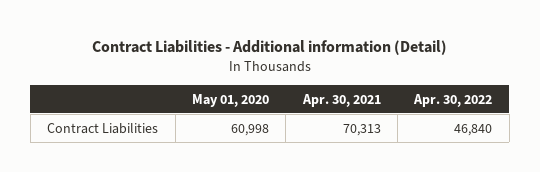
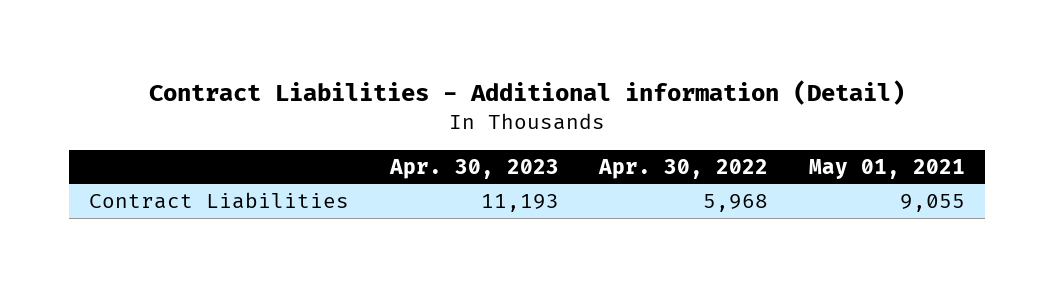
[191,93,269,107] May 01, 2020 -> none
[301,93,381,107] Apr. 30, 2021 -> none
none -> [388,158,559,179] Apr. 30, 2023
none -> [808,158,965,179] May 01, 2021
[454,123,493,136] 46,840 -> [703,194,769,213] 5,968

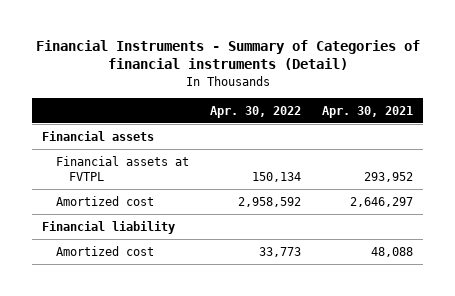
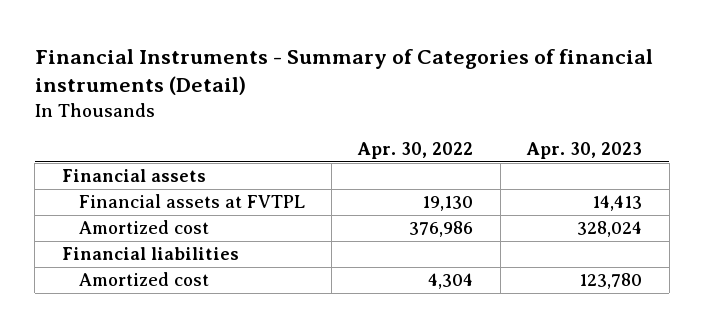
[321,105,413,118] Apr. 30, 2021 -> none
none -> [526,142,643,160] Apr. 30, 2023
[251,172,301,183] 150,134 -> [422,196,474,212] 19,130
[237,196,301,207] 2,958,592 -> [409,221,474,238] 376,986
[42,220,176,234] Financial liability -> [61,247,239,261] Financial liabilities
[258,246,301,257] 33,773 -> [428,273,474,290] 4,304

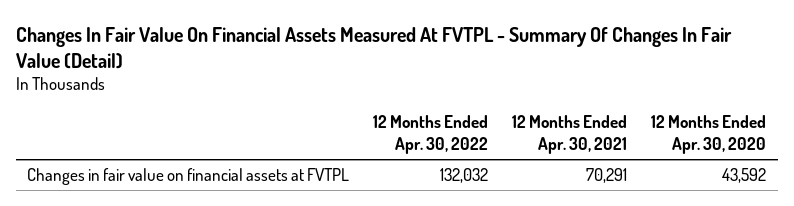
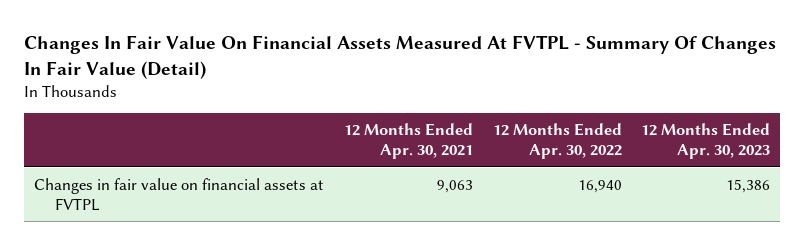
[651,115,767,155] 12 Months Ended Apr. 30, 2020 -> none
none -> [641,123,771,160] 12 Months Ended Apr. 30, 2023
[440,168,489,184] 132,032 -> [577,179,622,193] 16,940
[586,168,628,184] 70,291 -> [436,179,473,193] 9,063

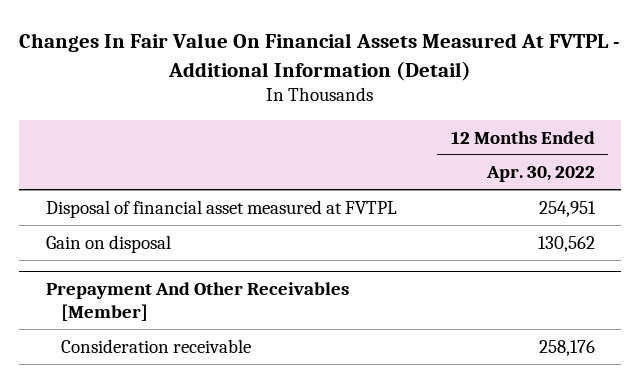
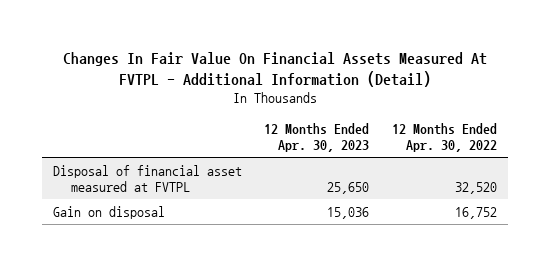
none -> [264,122,370,152] 12 Months Ended Apr. 30, 2023
[45,281,349,321] Prepayment And Other Receivables [Member] -> none
[61,338,252,353] Consideration receivable -> none
[538,200,596,217] 254,951 -> [454,181,497,194] 32,520
[537,235,595,252] 130,562 -> [454,206,497,219] 16,752

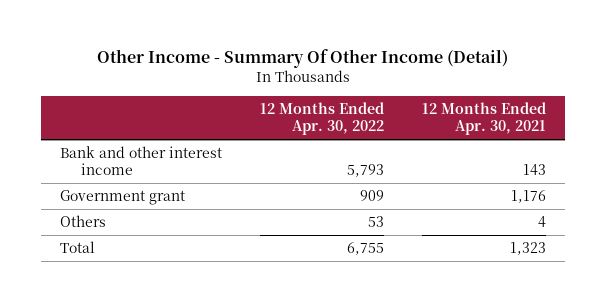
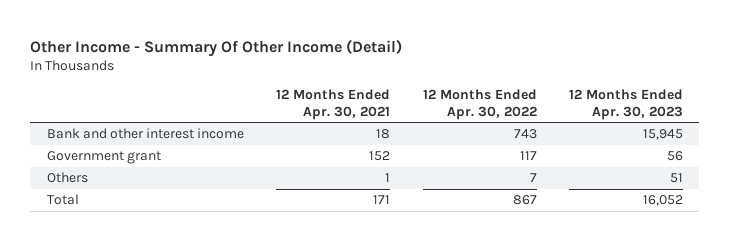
none -> [569,89,684,120] 12 Months Ended Apr. 30, 2023
[346,164,384,178] 5,793 -> [513,129,537,140] 743
[522,164,546,176] 143 -> [376,129,391,140] 18
[359,190,384,202] 909 -> [519,151,537,161] 117
[510,190,546,204] 1,176 -> [369,151,391,162] 152
[367,216,384,228] 53 -> [529,173,537,183] 7
[537,216,546,228] 4 -> [385,173,391,183] 1
[346,242,384,256] 6,755 -> [512,195,537,206] 867
[509,242,546,256] 1,323 -> [373,195,391,205] 171

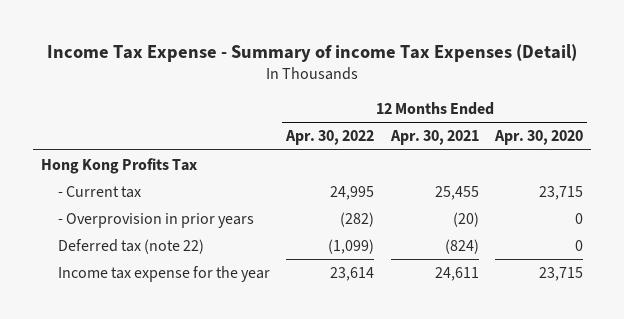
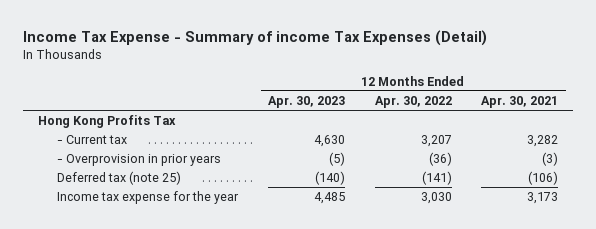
[494,130,584,146] Apr. 30, 2020 -> none
none -> [267,95,345,108] Apr. 30, 2023
[330,185,375,200] 24,995 -> [420,135,452,148] 3,207
[434,185,479,200] 25,455 -> [527,135,559,148] 3,282
[340,211,375,227] (282) -> [428,152,452,167] (36)
[452,211,479,227] (20) -> [542,152,559,167] (3)
[57,238,204,254] Deferred tax (note 22) -> [57,171,182,186] Deferred tax (note 25)
[328,238,375,254] (1,099) -> [421,171,452,186] (141)
[444,238,479,254] (824) -> [528,171,559,186] (106)
[330,266,375,281] 23,614 -> [420,192,452,205] 3,030
[434,266,479,281] 24,611 -> [527,192,559,205] 3,173

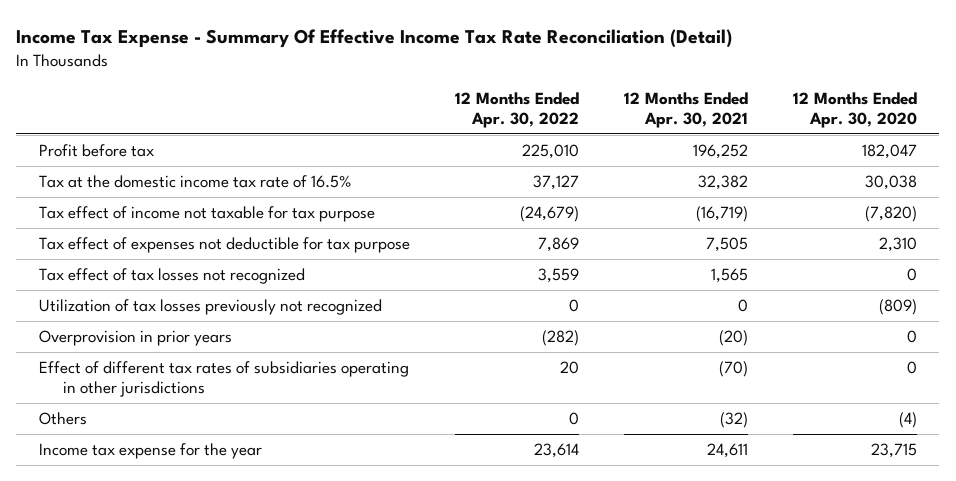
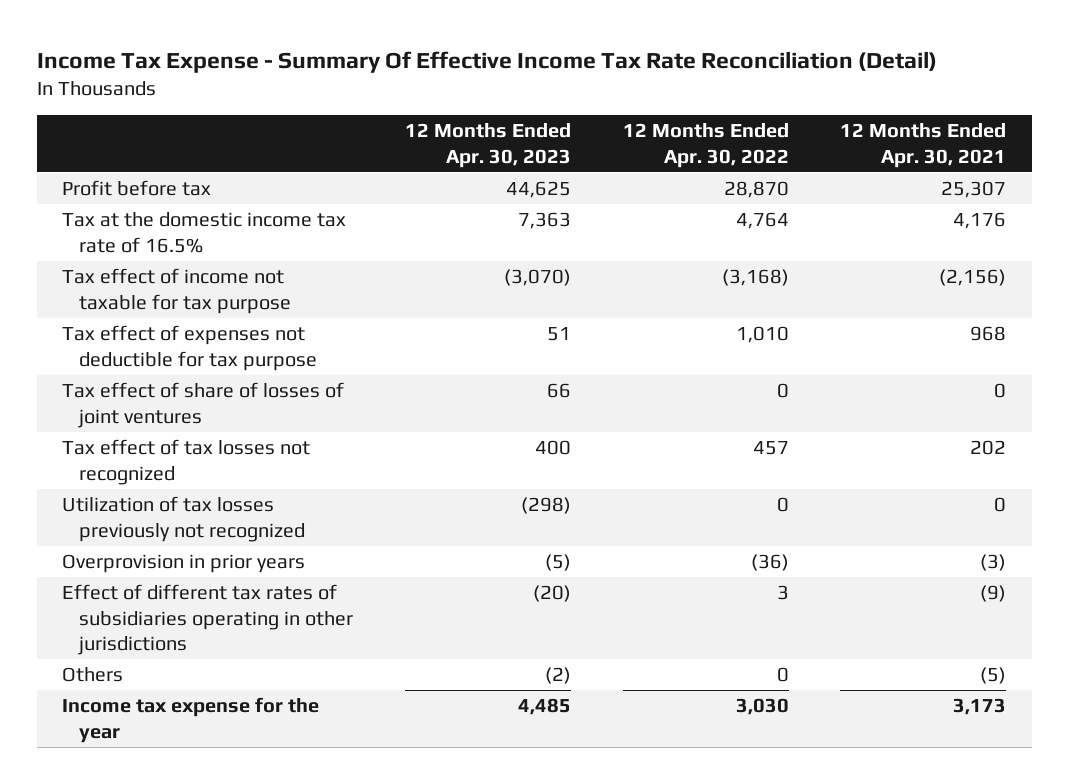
[792,92,917,129] 12 Months Ended Apr. 30, 2020 -> none
none -> [405,123,572,168] 12 Months Ended Apr. 30, 2023
[521,144,579,160] 225,010 -> [723,181,789,199] 28,870
[692,144,748,160] 196,252 -> [941,181,1007,199] 25,307
[532,175,579,191] 37,127 -> [735,212,789,230] 4,764
[697,175,748,191] 32,382 -> [953,212,1007,230] 4,176
[519,206,579,223] (24,679) -> [721,269,789,287] (3,168)
[695,206,748,223] (16,719) -> [939,269,1007,287] (2,156)
[537,237,579,253] 7,869 -> [735,326,789,344] 1,010
[705,237,748,253] 7,505 -> [970,326,1007,342] 968
none -> [62,382,345,428] Tax effect of share of losses of joint ventures
[537,268,579,284] 3,559 -> [752,441,789,456] 457
[710,268,748,284] 1,565 -> [970,440,1007,456] 202
[541,330,579,347] (282) -> [750,554,789,572] (36)
[718,330,748,347] (20) -> [980,554,1007,572] (3)
[559,361,579,375] 20 -> [776,585,789,601] 3
[718,361,748,378] (70) -> [980,585,1007,603] (9)
[719,412,748,429] (32) -> [980,667,1007,685] (5)
[533,443,579,459] 23,614 -> [735,698,789,716] 3,030
[706,443,748,459] 24,611 -> [953,698,1007,716] 3,173

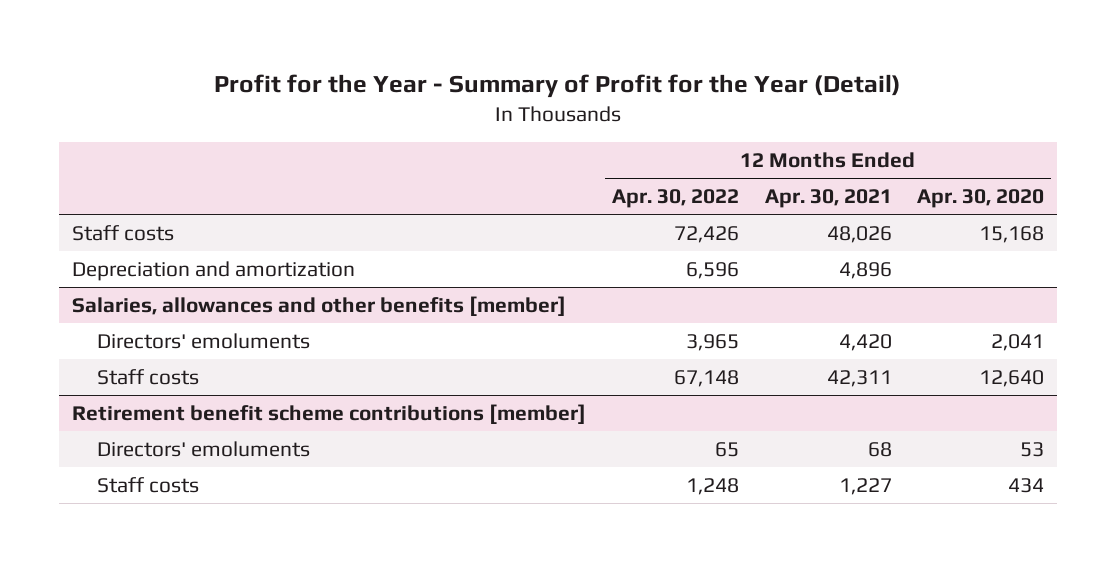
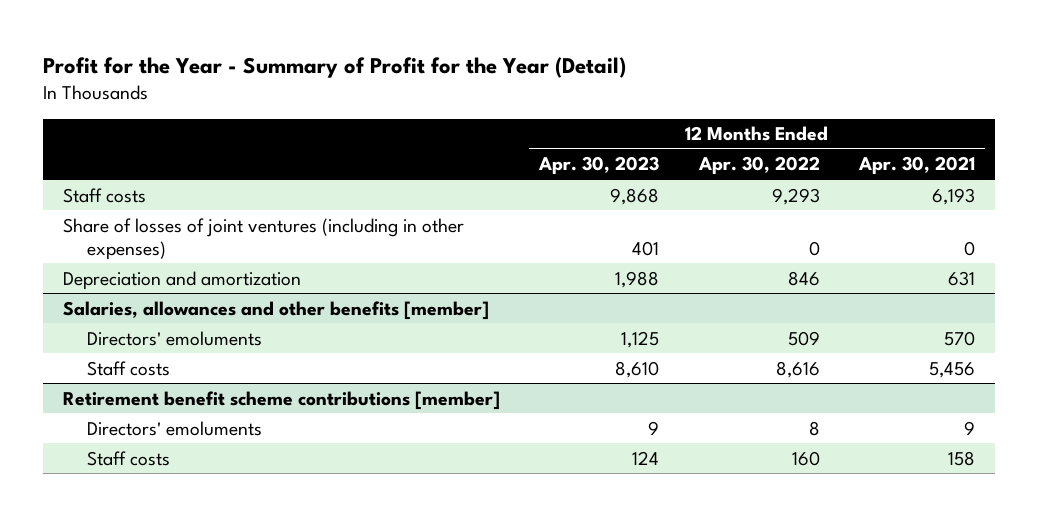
[917,189,1045,209] Apr. 30, 2020 -> none
none -> [538,156,660,176] Apr. 30, 2023
[673,226,739,244] 72,426 -> [771,187,820,205] 9,293
[826,226,892,244] 48,026 -> [932,187,976,205] 6,193
none -> [62,217,464,260] Share of losses of joint ventures (including in other expenses)
[685,262,739,280] 6,596 -> [787,270,820,286] 846
[838,262,892,280] 4,896 -> [948,270,976,286] 631
[685,334,739,352] 3,965 -> [787,330,820,346] 509
[838,334,892,352] 4,420 -> [944,330,976,346] 570
[673,370,739,388] 67,148 -> [775,360,820,378] 8,616
[826,370,892,388] 42,311 -> [929,361,976,378] 5,456
[714,442,739,458] 65 -> [808,420,820,436] 8
[867,442,892,458] 68 -> [964,420,976,435] 9
[685,478,739,496] 1,248 -> [791,450,820,466] 160
[838,478,892,496] 1,227 -> [948,450,976,466] 158

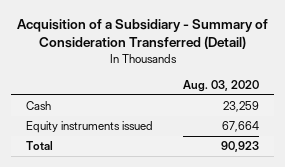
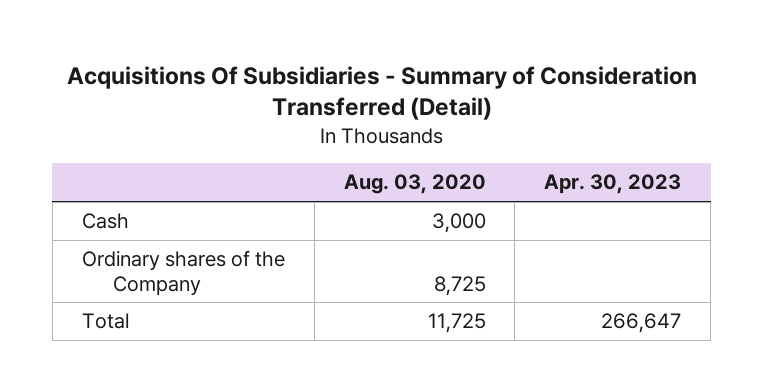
[16,18,268,49] Acquisition of a Subsidiary - Summary of Consideration Transferred (Detail) -> [66,65,697,121] Acquisitions Of Subsidiaries - Summary of Consideration Transferred (Detail)
none -> [544,174,682,195] Apr. 30, 2023
[26,121,154,134] Equity instruments issued -> none
[223,101,260,113] 23,259 -> [431,213,486,234] 3,000
none -> [81,250,285,296] Ordinary shares of the Company
[221,141,260,153] 90,923 -> [427,313,486,334] 11,725

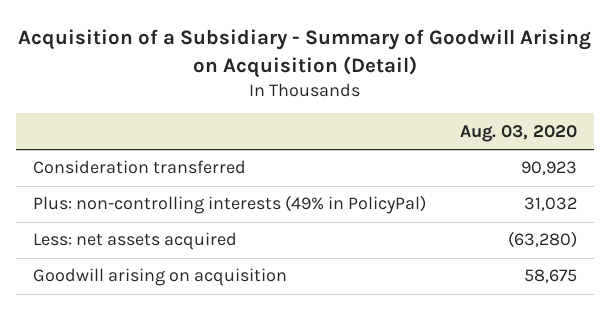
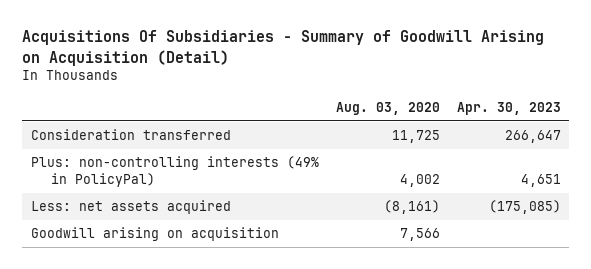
[18,28,592,78] Acquisition of a Subsidiary - Summary of Goodwill Arising on Acquisition (Detail) -> [21,30,544,66] Acquisitions Of Subsidiaries - Summary of Goodwill Arising on Acquisition (Detail)
none -> [456,101,561,115] Apr. 30, 2023
[520,161,577,176] 90,923 -> [391,130,440,144] 11,725
[523,197,577,212] 31,032 -> [399,174,440,188] 4,002
[507,231,577,249] (63,280) -> [383,200,440,215] (8,161)
[523,269,577,284] 58,675 -> [399,228,440,242] 7,566

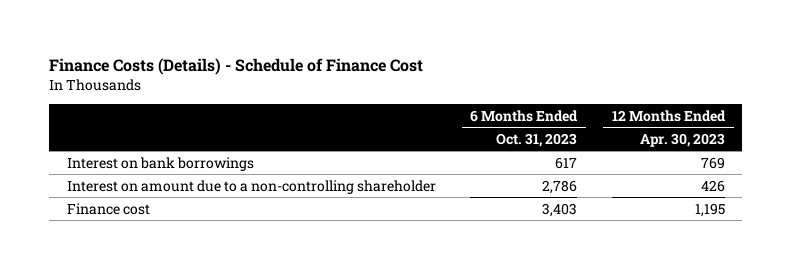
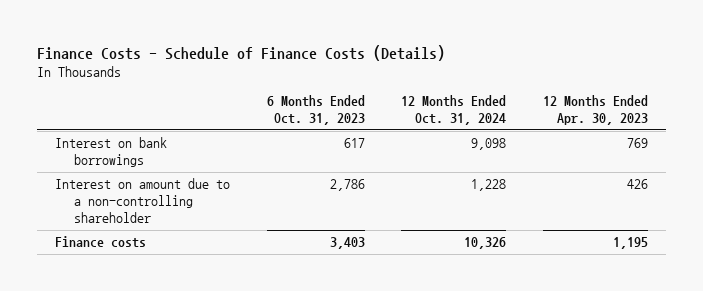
[49,58,424,76] Finance Costs (Details) - Schedule of Finance Cost -> [36,44,445,61] Finance Costs - Schedule of Finance Costs (Details)
none -> [401,94,507,126] 12 Months Ended Oct. 31, 2024
[66,202,150,215] Finance cost -> [55,236,147,249] Finance costs

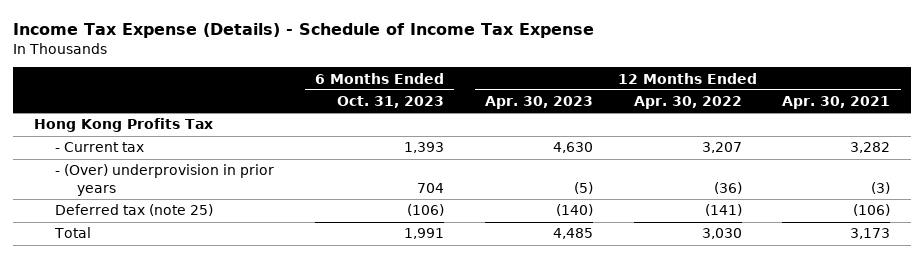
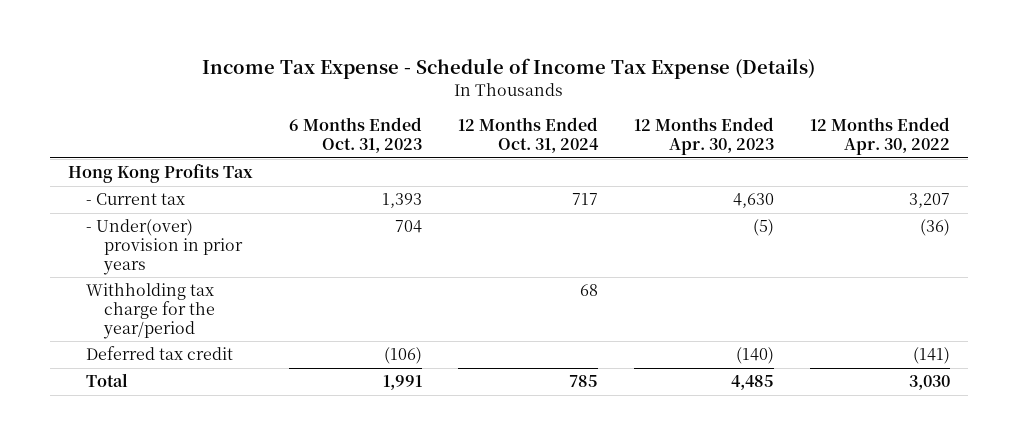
[13,22,595,38] Income Tax Expense (Details) - Schedule of Income Tax Expense -> [201,58,815,80] Income Tax Expense - Schedule of Income Tax Expense (Details)
[782,96,891,110] Apr. 30, 2021 -> none
none -> [457,117,599,153] 12 Months Ended Oct. 31, 2024
[55,164,275,197] - (Over) underprovision in prior years -> [86,219,244,275] - Under(over) provision in prior years
none -> [86,283,216,339] Withholding tax charge for the year/period
[55,204,214,217] Deferred tax (note 25) -> [86,346,234,361] Deferred tax credit

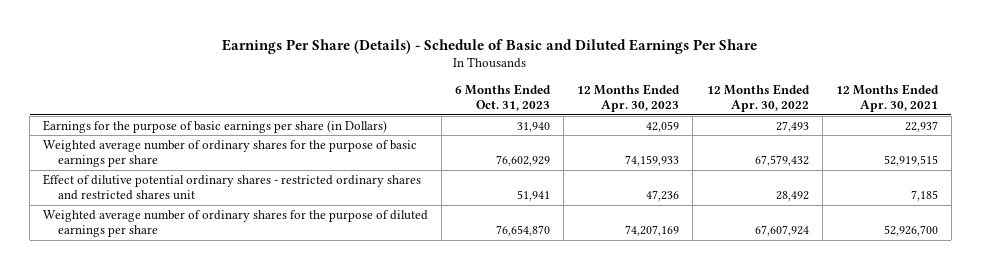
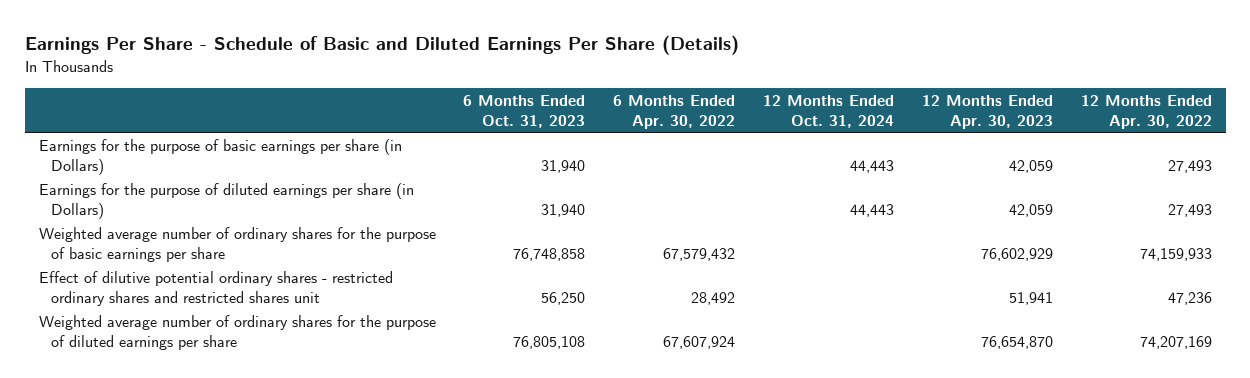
[222,38,758,54] Earnings Per Share (Details) - Schedule of Basic and Diluted Earnings Per Share -> [24,34,739,55] Earnings Per Share - Schedule of Basic and Diluted Earnings Per Share (Details)
[835,83,939,113] 12 Months Ended Apr. 30, 2021 -> none
none -> [613,94,736,129] 6 Months Ended Apr. 30, 2022
none -> [763,94,895,128] 12 Months Ended Oct. 31, 2024
none -> [38,182,414,219] Earnings for the purpose of diluted earnings per share (in Dollars)
[496,155,551,167] 76,602,929 -> [513,247,586,261] 76,748,858
[625,155,680,167] 74,159,933 -> [980,247,1053,261] 76,602,929
[754,155,809,167] 67,579,432 -> [1139,247,1212,261] 74,159,933
[517,190,551,202] 51,941 -> [541,291,586,305] 56,250
[646,190,680,202] 47,236 -> [1008,291,1053,305] 51,941
[775,191,809,202] 28,492 -> [1167,291,1212,305] 47,236
[496,225,551,237] 76,654,870 -> [513,335,586,349] 76,805,108
[625,225,680,237] 74,207,169 -> [980,335,1053,349] 76,654,870
[754,225,809,237] 67,607,924 -> [1139,335,1212,349] 74,207,169

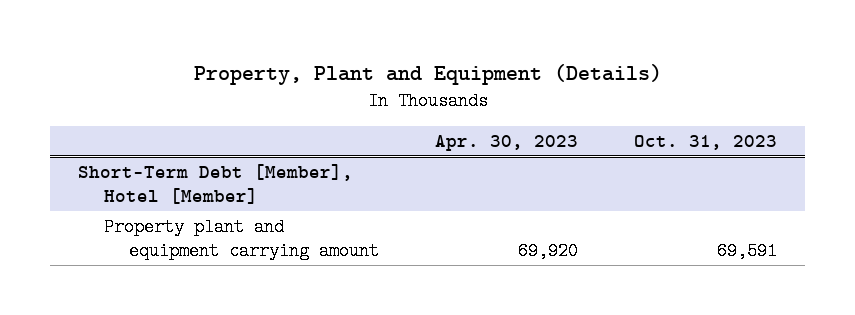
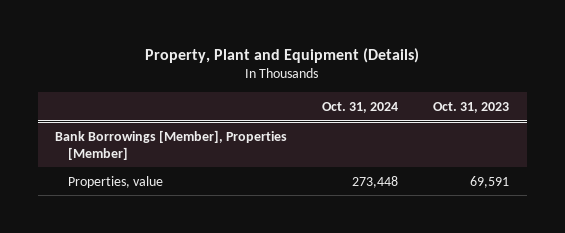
[435,134,579,151] Apr. 30, 2023 -> none
none -> [322,102,399,114] Oct. 31, 2024
[78,163,354,205] Short-Term Debt [Member], Hotel [Member] -> none
none -> [55,129,288,160] Bank Borrowings [Member], Properties [Member]
[103,217,380,261] Property plant and equipment carrying amount -> [68,175,164,188] Properties, value

